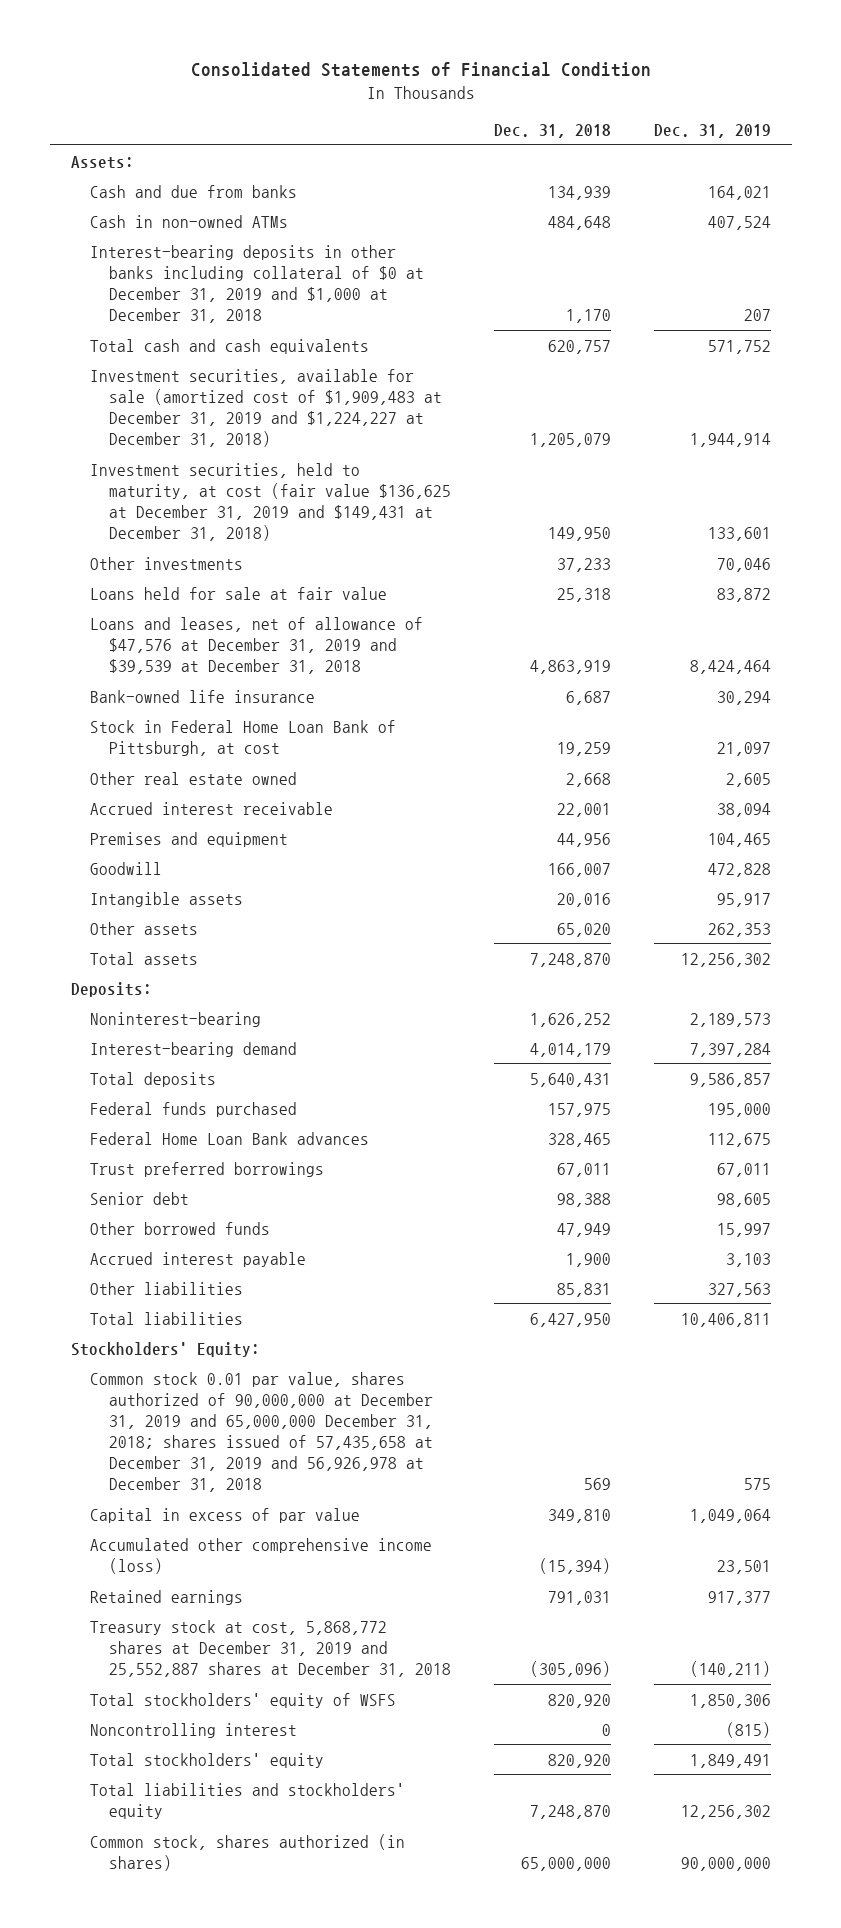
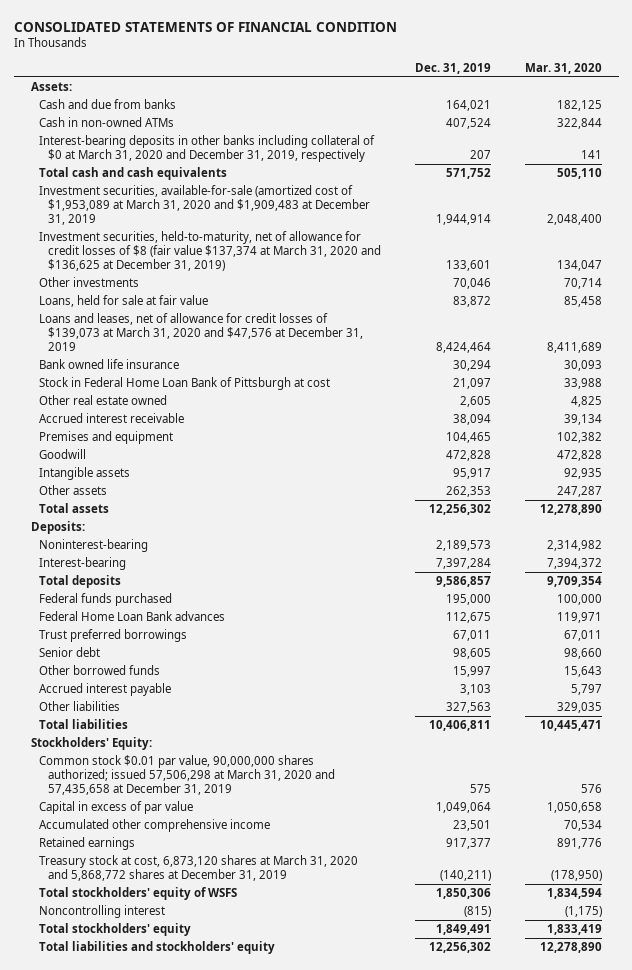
[190,62,651,78] Consolidated Statements of Financial Condition -> [13,21,397,32] CONSOLIDATED STATEMENTS OF FINANCIAL CONDITION
[493,124,611,139] Dec. 31, 2018 -> none
none -> [524,63,602,75] Mar. 31, 2020
[90,244,425,323] Interest-bearing deposits in other banks including collateral of $0 at December 31, 2019 and $1,000 at December 31, 2018 -> [39,135,376,163] Interest-bearing deposits in other banks including collateral of $0 at March 31, 2020 and December 31, 2019, respectively
[90,368,443,447] Investment securities, available for sale (amortized cost of $1,909,483 at December 31, 2019 and $1,224,227 at December 31, 2018) -> [39,185,371,225] Investment securities, available-for-sale (amortized cost of $1,953,089 at March 31, 2020 and $1,909,483 at December 31, 2019
[90,462,452,541] Investment securities, held to maturity, at cost (fair value $136,625 at December 31, 2019 and $149,431 at December 31, 2018) -> [39,231,382,271] Investment securities, held-to-maturity, net of allowance for credit losses of $8 (fair value $137,374 at March 31, 2020 and $136,625 at December 31, 2019)
[90,586,388,600] Loans held for sale at fair value -> [39,295,209,308] Loans, held for sale at fair value
[90,616,424,674] Loans and leases, net of allowance of $47,576 at December 31, 2019 and $39,539 at December 31, 2018 -> [39,313,364,351] Loans and leases, net of allowance for credit losses of $139,073 at March 31, 2020 and $47,576 at December 31, 2019
[90,689,316,703] Bank-owned life insurance -> [39,359,180,370] Bank owned life insurance
[90,719,397,756] Stock in Federal Home Loan Bank of Pittsburgh, at cost -> [39,377,331,391] Stock in Federal Home Loan Bank of Pittsburgh at cost
[90,1041,298,1057] Interest-bearing demand -> [39,557,127,571] Interest-bearing
[90,1371,434,1493] Common stock 0.01 par value, shares authorized of 90,000,000 at December 31, 2019 and 65,000,000 December 31, 2018; shares issued of 57,435,658 at December 31, 2019 and 56,926,978 at December 31, 2018 -> [39,755,336,795] Common stock $0.01 par value, 90,000,000 shares authorized; issued 57,506,298 at March 31, 2020 and 57,435,658 at December 31, 2019
[90,1537,433,1574] Accumulated other comprehensive income (loss) -> [39,819,271,833] Accumulated other comprehensive income
[90,1619,452,1677] Treasury stock at cost, 5,868,772 shares at December 31, 2019 and 25,552,887 shares at December 31, 2018 -> [39,855,359,882] Treasury stock at cost, 6,873,120 shares at March 31, 2020 and 5,868,772 shares at December 31, 2019
[90,1833,406,1871] Common stock, shares authorized (in shares) -> none

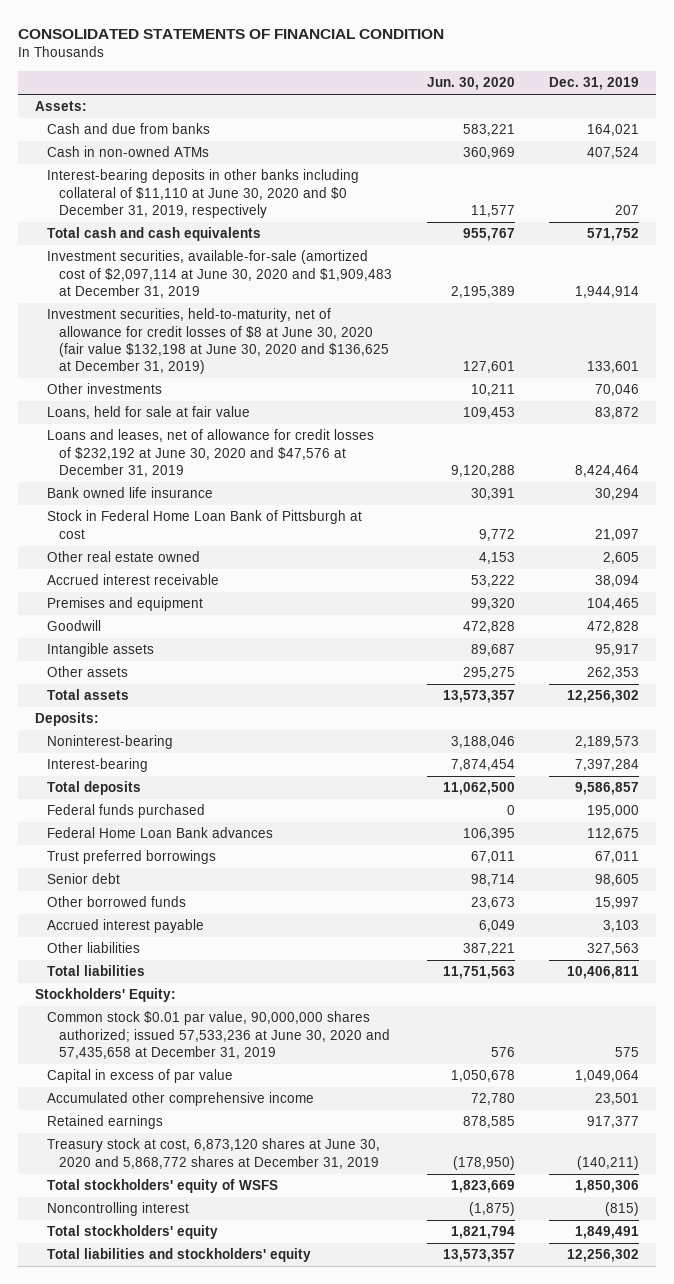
[524,63,602,75] Mar. 31, 2020 -> none
none -> [426,76,515,90] Jun. 30, 2020
[39,135,376,163] Interest-bearing deposits in other banks including collateral of $0 at March 31, 2020 and December 31, 2019, respectively -> [47,169,360,219] Interest-bearing deposits in other banks including collateral of $11,110 at June 30, 2020 and $0 December 31, 2019, respectively
[39,185,371,225] Investment securities, available-for-sale (amortized cost of $1,953,089 at March 31, 2020 and $1,909,483 at December 31, 2019 -> [47,250,393,299] Investment securities, available-for-sale (amortized cost of $2,097,114 at June 30, 2020 and $1,909,483 at December 31, 2019
[39,231,382,271] Investment securities, held-to-maturity, net of allowance for credit losses of $8 (fair value $137,374 at March 31, 2020 and $136,625 at December 31, 2019) -> [47,308,390,375] Investment securities, held-to-maturity, net of allowance for credit losses of $8 at June 30, 2020 (fair value $132,198 at June 30, 2020 and $136,625 at December 31, 2019)
[39,313,364,351] Loans and leases, net of allowance for credit losses of $139,073 at March 31, 2020 and $47,576 at December 31, 2019 -> [47,429,375,478] Loans and leases, net of allowance for credit losses of $232,192 at June 30, 2020 and $47,576 at December 31, 2019
[39,755,336,795] Common stock $0.01 par value, 90,000,000 shares authorized; issued 57,506,298 at March 31, 2020 and 57,435,658 at December 31, 2019 -> [47,1011,391,1060] Common stock $0.01 par value, 90,000,000 shares authorized; issued 57,533,236 at June 30, 2020 and 57,435,658 at December 31, 2019
[39,855,359,882] Treasury stock at cost, 6,873,120 shares at March 31, 2020 and 5,868,772 shares at December 31, 2019 -> [47,1138,381,1169] Treasury stock at cost, 6,873,120 shares at June 30, 2020 and 5,868,772 shares at December 31, 2019

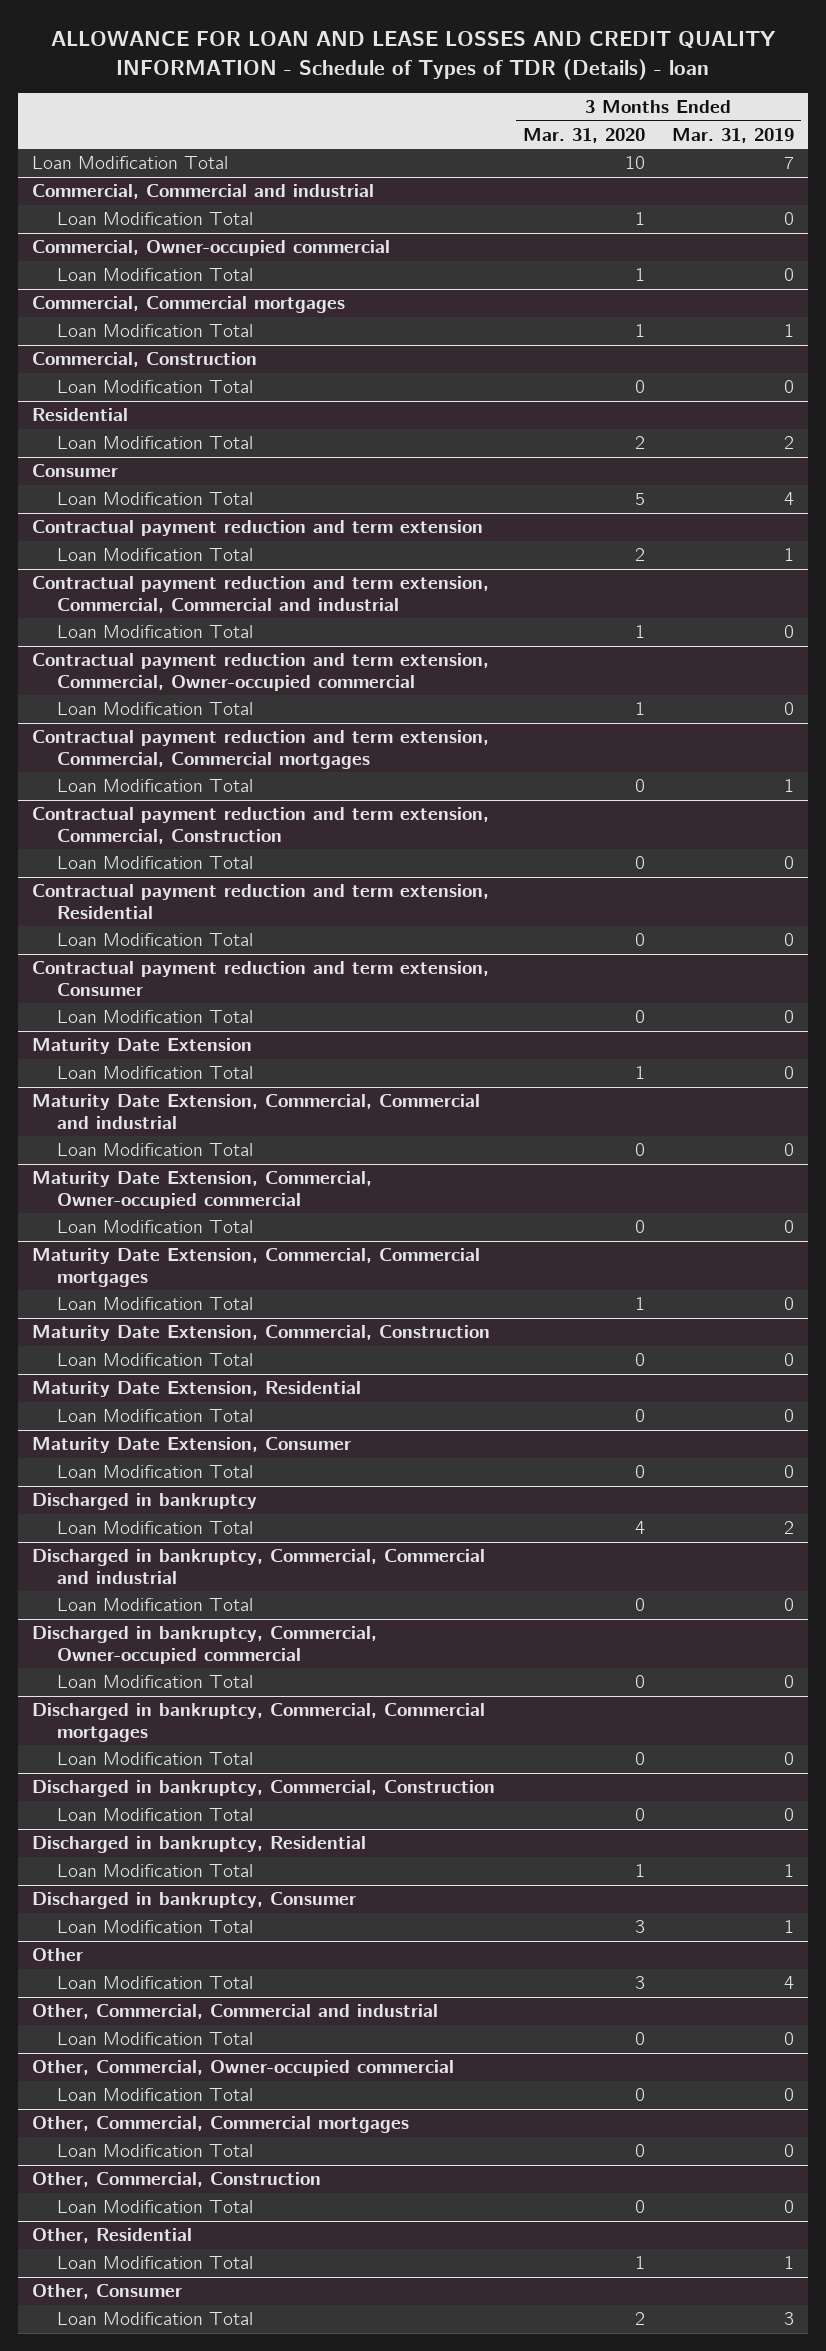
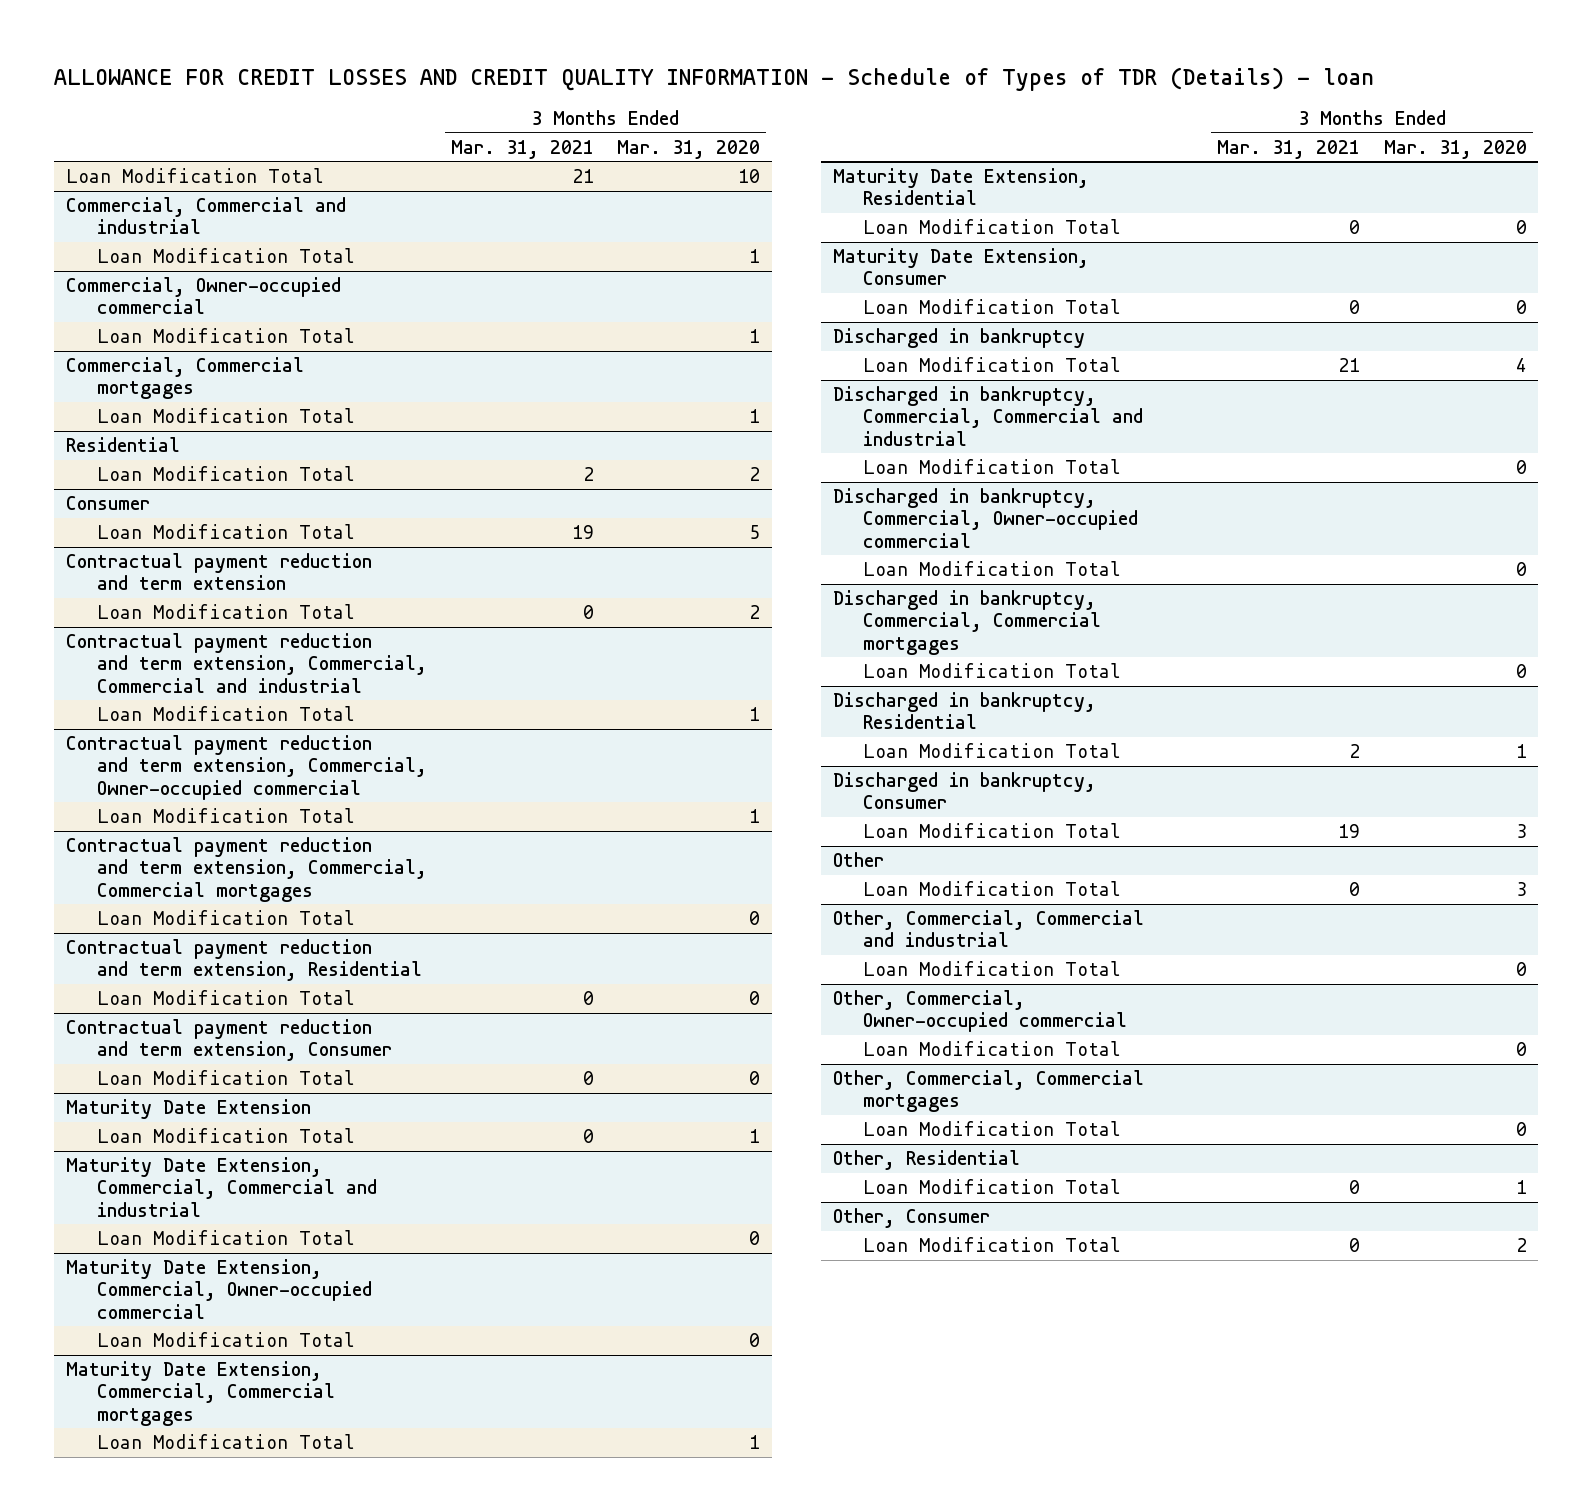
[51,31,777,80] ALLOWANCE FOR LOAN AND LEASE LOSSES AND CREDIT QUALITY INFORMATION - Schedule of Types of TDR (Details) - loan -> [54,66,1375,91] ALLOWANCE FOR CREDIT LOSSES AND CREDIT QUALITY INFORMATION - Schedule of Types of TDR (Details) - loan
[672,127,795,143] Mar. 31, 2019 -> none
none -> [450,139,594,159] Mar. 31, 2021
[31,352,257,368] Commercial, Construction -> none
[56,380,253,394] Loan Modification Total -> none
[31,807,489,844] Contractual payment reduction and term extension, Commercial, Construction -> none
[56,856,253,870] Loan Modification Total -> none
[31,1325,490,1342] Maturity Date Extension, Commercial, Construction -> none
[56,1353,253,1367] Loan Modification Total -> none
[31,1780,495,1798] Discharged in bankruptcy, Commercial, Construction -> none
[56,1808,253,1822] Loan Modification Total -> none
[31,2172,321,2188] Other, Commercial, Construction -> none
[56,2200,253,2214] Loan Modification Total -> none

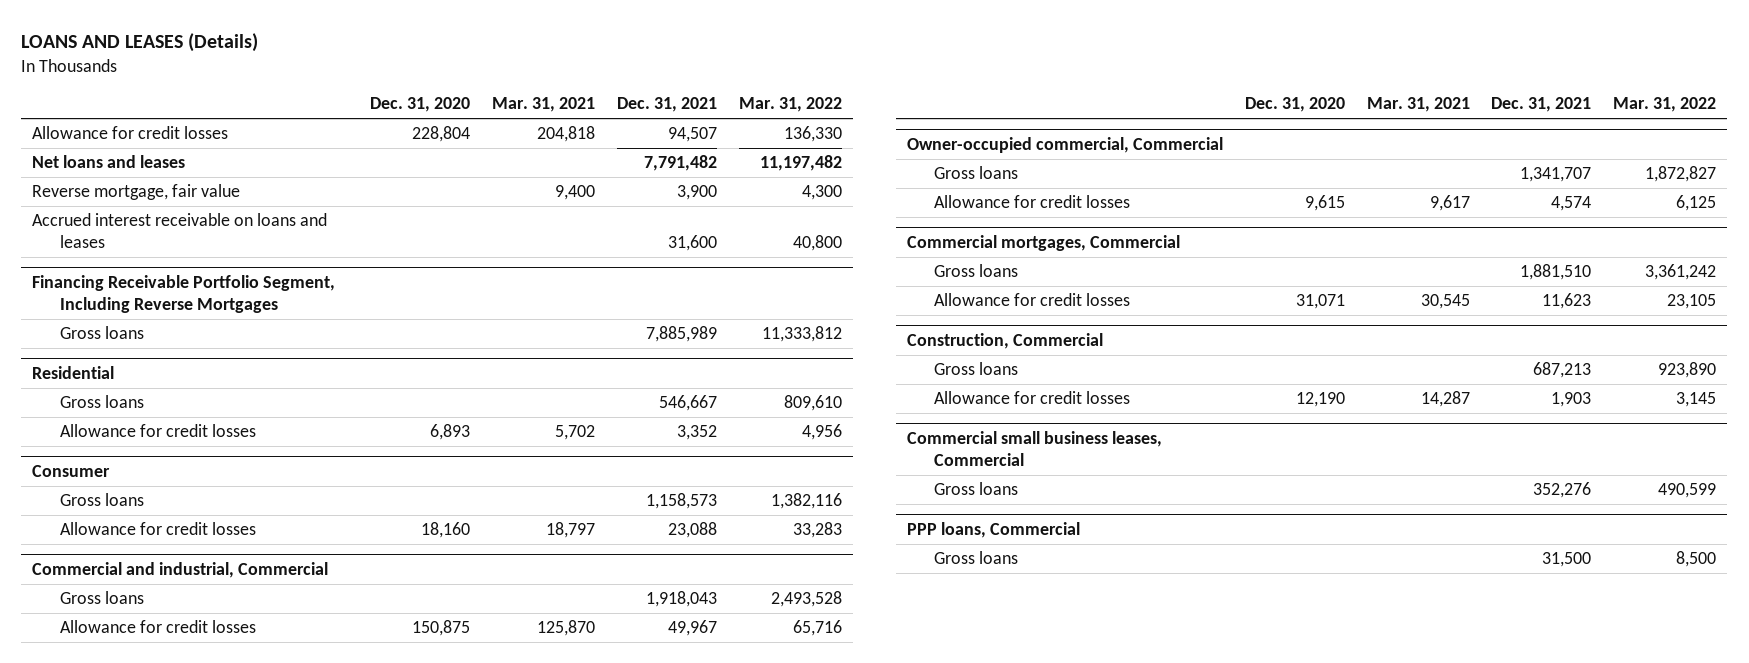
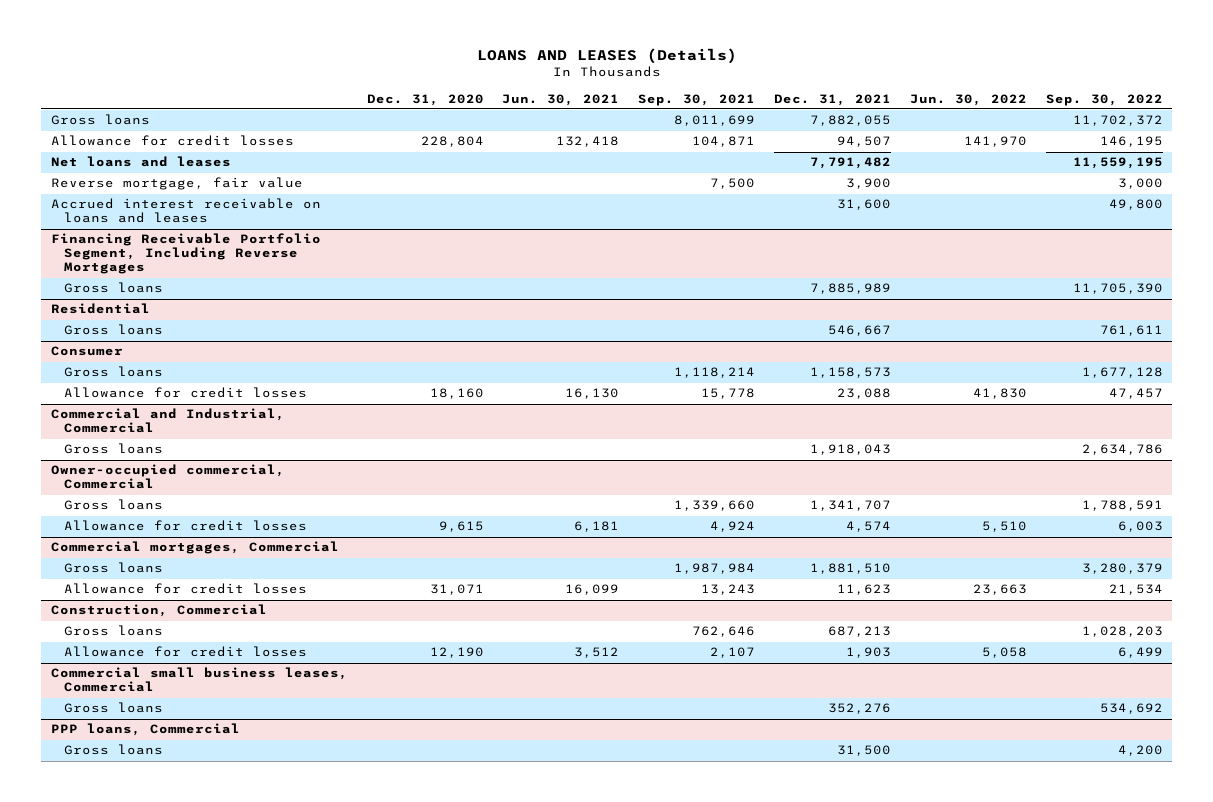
[492,97,596,113] Mar. 31, 2021 -> none
[738,97,842,113] Mar. 31, 2022 -> none
none -> [502,93,620,106] Jun. 30, 2021
none -> [638,93,756,106] Sep. 30, 2021
none -> [909,93,1027,106] Jun. 30, 2022
none -> [1045,93,1163,106] Sep. 30, 2022
none -> [50,114,150,126] Gross loans
[59,424,256,438] Allowance for credit losses -> none
[32,562,329,579] Commercial and industrial, Commercial -> [50,408,285,434] Commercial and Industrial, Commercial
[59,620,256,634] Allowance for credit losses -> none

